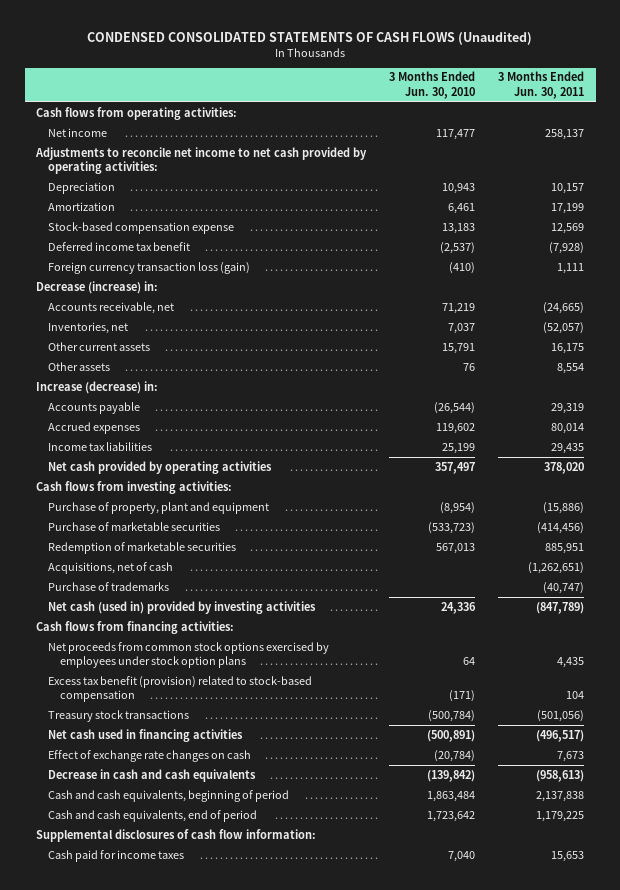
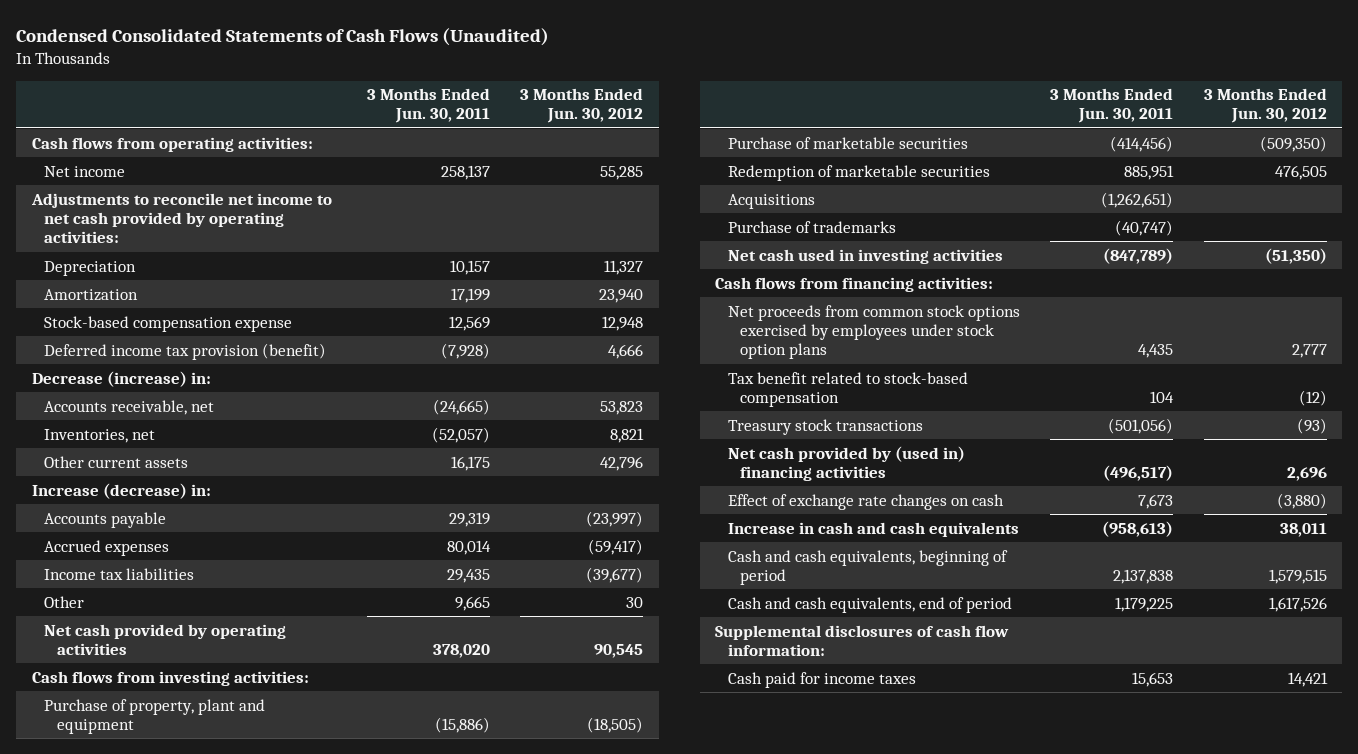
[87,31,533,45] CONDENSED CONSOLIDATED STATEMENTS OF CASH FLOWS (Unaudited) -> [16,27,550,46] Condensed Consolidated Statements of Cash Flows (Unaudited)
[389,71,476,99] 3 Months Ended Jun. 30, 2010 -> none
none -> [520,88,644,124] 3 Months Ended Jun. 30, 2012
[48,261,251,274] Foreign currency transaction loss (gain) -> none
[48,241,191,251] Deferred income tax benefit -> [44,342,327,360] Deferred income tax provision (benefit)
[48,361,111,371] Other assets -> none
none -> [44,595,85,608] Other
[48,561,174,574] Acquisitions, net of cash -> [727,193,815,209] Acquisitions
[48,600,317,614] Net cash (used in) provided by investing activities -> [727,248,1003,264] Net cash used in investing activities
[48,675,313,703] Excess tax benefit (provision) related to stock-based compensation -> [727,371,968,407] Tax benefit related to stock-based compensation
[48,728,244,742] Net cash used in financing activities -> [727,445,965,481] Net cash provided by (used in) financing activities
[48,768,257,782] Decrease in cash and cash equivalents -> [727,521,1019,537] Increase in cash and cash equivalents

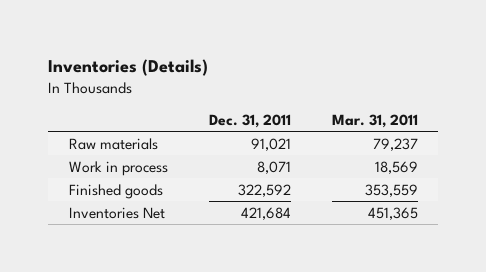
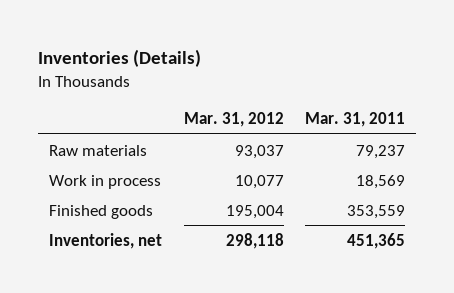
[208,113,291,128] Dec. 31, 2011 -> none
none -> [183,111,284,127] Mar. 31, 2012
[68,206,165,219] Inventories Net -> [48,232,162,249] Inventories, net

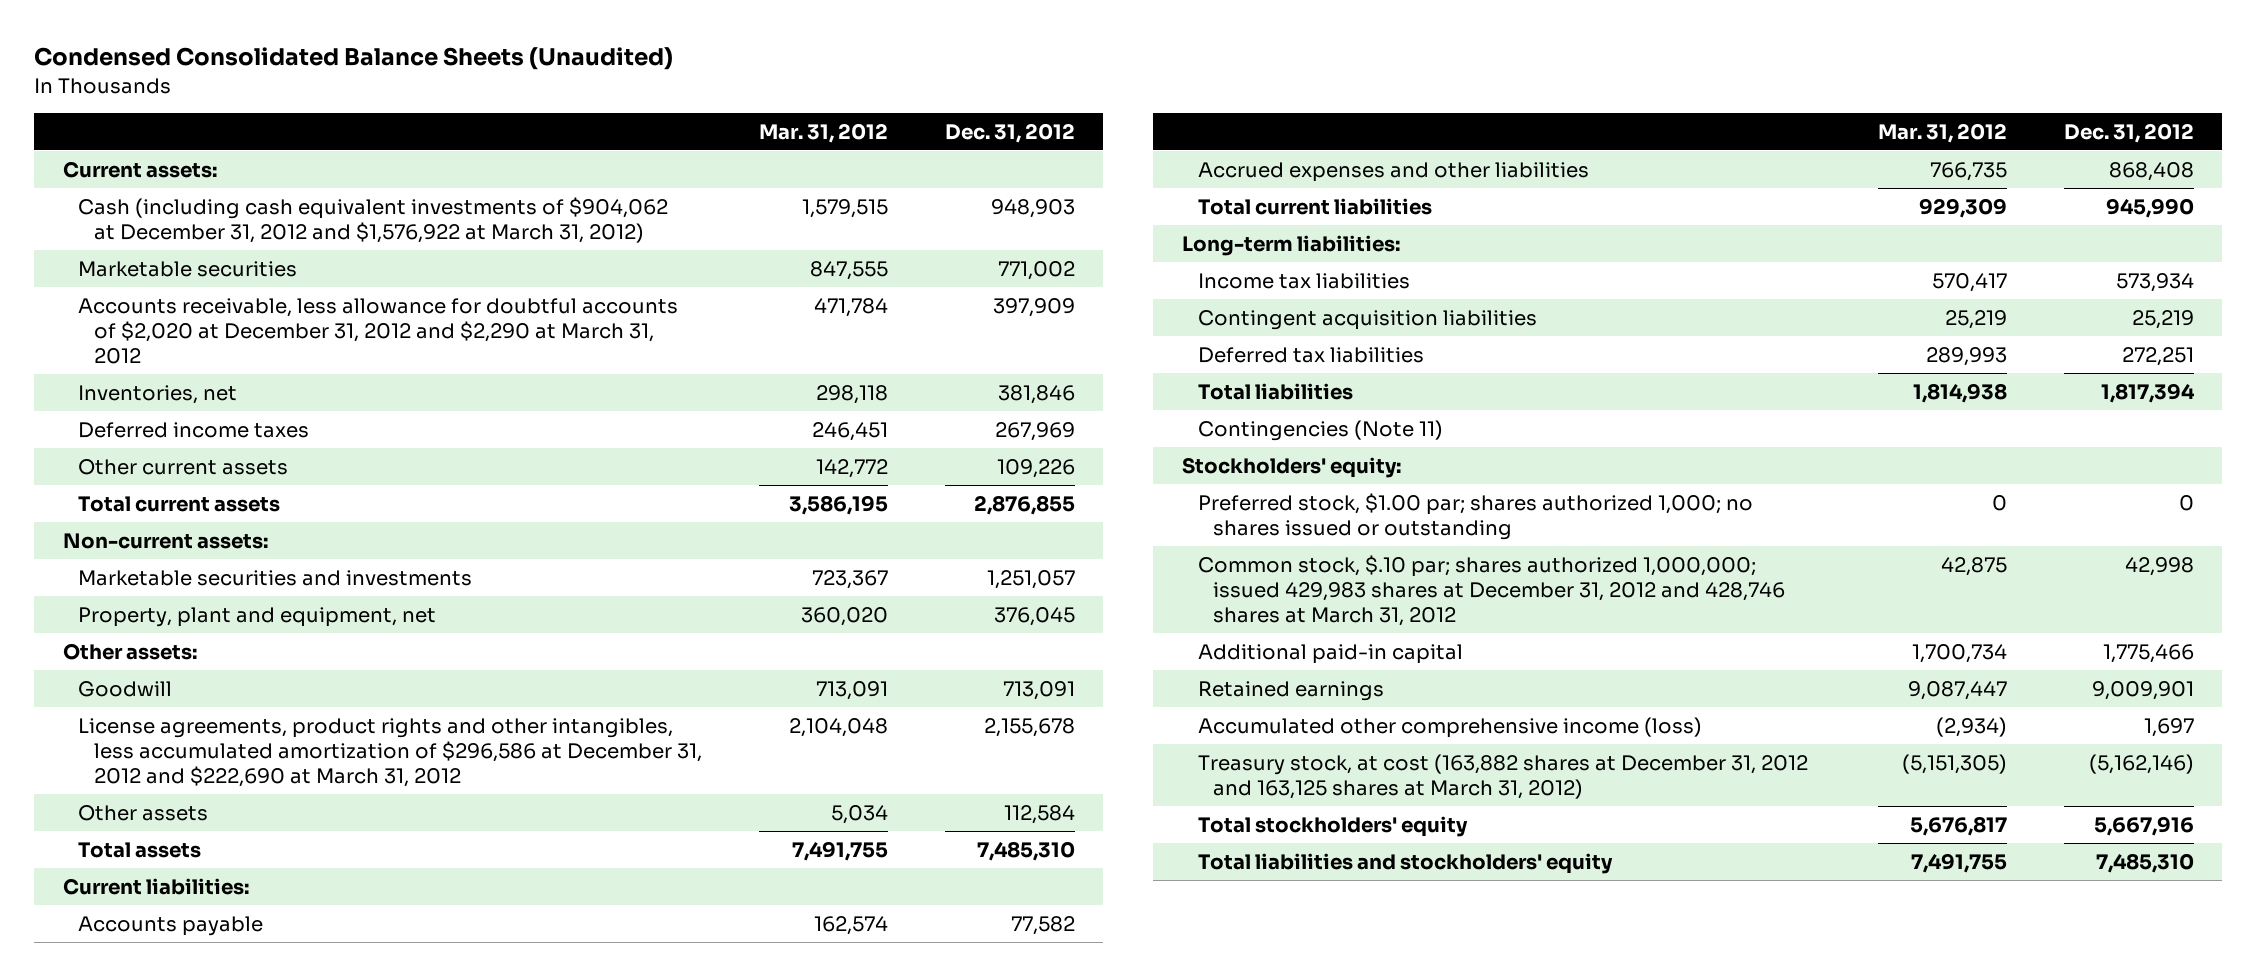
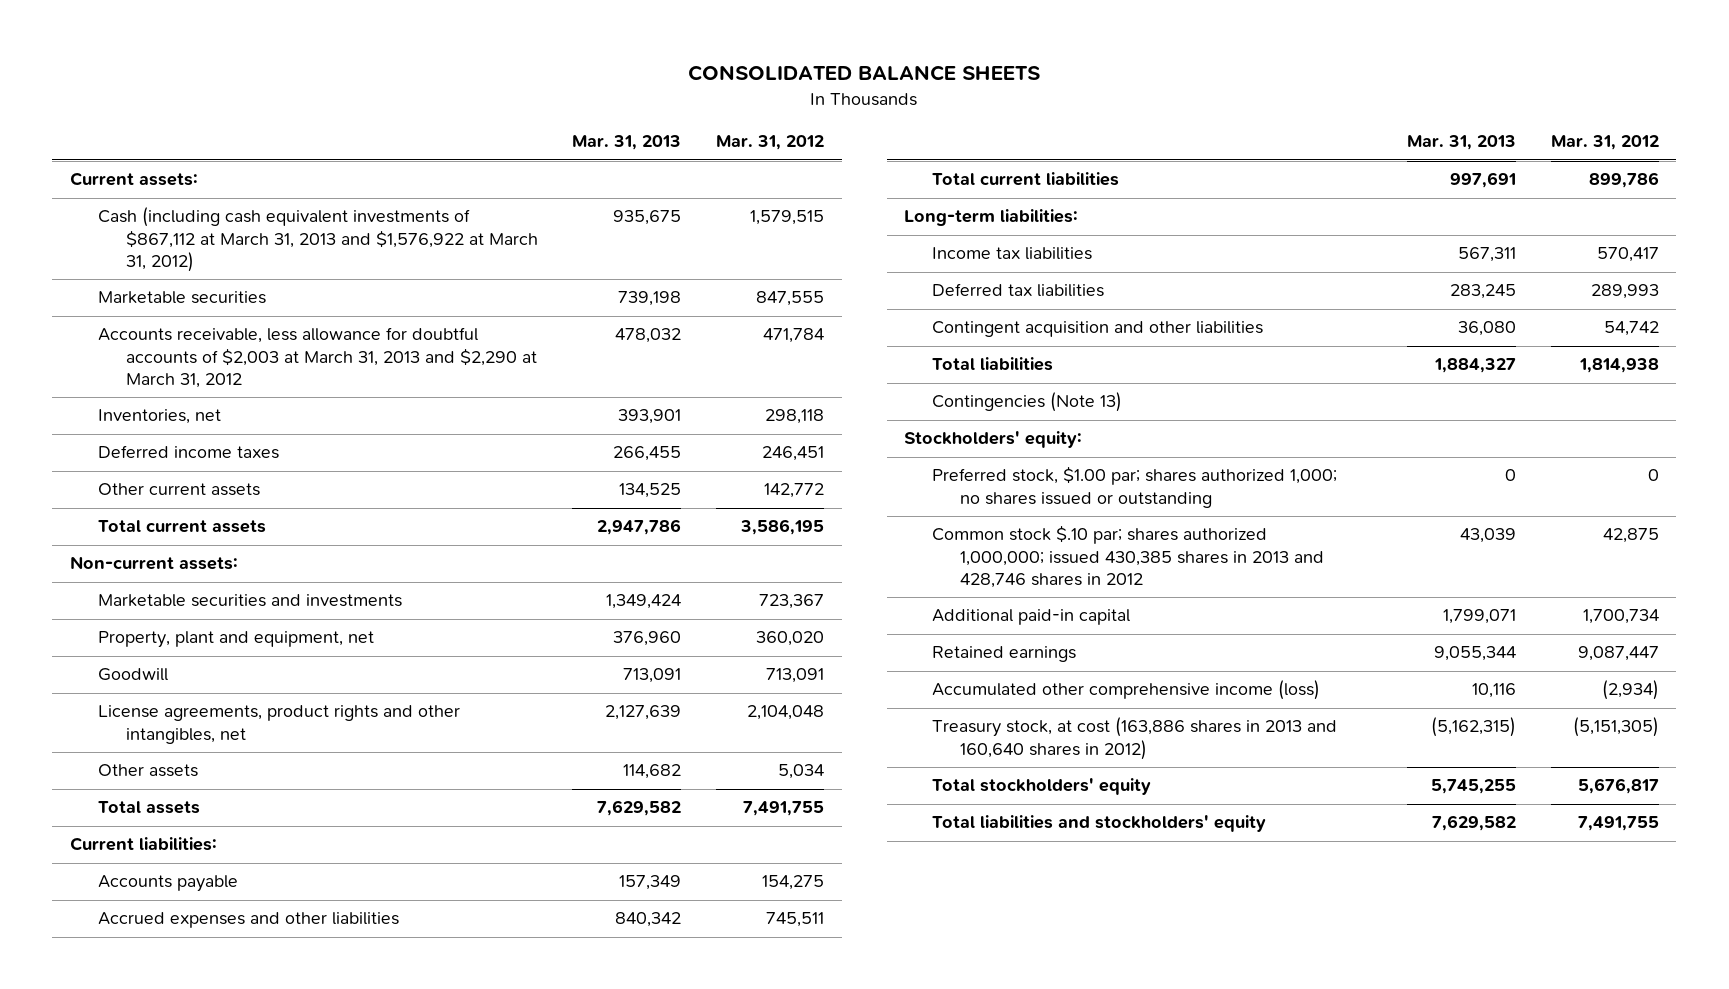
[34,47,674,71] Condensed Consolidated Balance Sheets (Unaudited) -> [688,65,1041,82] CONSOLIDATED BALANCE SHEETS
[944,122,1075,143] Dec. 31, 2012 -> none
none -> [572,135,682,151] Mar. 31, 2013
[78,196,669,243] Cash (including cash equivalent investments of $904,062 at December 31, 2012 and $1,576,922 at March 31, 2012) -> [97,207,538,273] Cash (including cash equivalent investments of $867,112 at March 31, 2013 and $1,576,922 at March 31, 2012)
[78,297,679,365] Accounts receivable, less allowance for doubtful accounts of $2,020 at December 31, 2012 and $2,290 at March 31, 2012 -> [97,327,537,389] Accounts receivable, less allowance for doubtful accounts of $2,003 at March 31, 2013 and $2,290 at March 31, 2012
[62,642,197,660] Other assets: -> none
[78,717,703,788] License agreements, product rights and other intangibles, less accumulated amortization of $296,586 at December 31, 2012 and $222,690 at March 31, 2012 -> [97,705,460,744] License agreements, product rights and other intangibles, net
[813,915,888,935] 162,574 -> [762,875,825,891] 154,275
[1930,161,2008,181] 766,735 -> [766,912,825,928] 745,511
[1919,197,2008,218] 929,309 -> [1588,172,1659,189] 899,786
[1197,309,1537,330] Contingent acquisition liabilities -> none
none -> [932,321,1264,338] Contingent acquisition and other liabilities
[1197,419,1443,441] Contingencies (Note 11) -> [932,392,1123,413] Contingencies (Note 13)
[1197,554,1786,627] Common stock, $.10 par; shares authorized 1,000,000; issued 429,983 shares at December 31, 2012 and 428,746 shares at March 31, 2012 -> [932,525,1325,589] Common stock $.10 par; shares authorized 1,000,000; issued 430,385 shares in 2013 and 428,746 shares in 2012
[1197,753,1808,799] Treasury stock, at cost (163,882 shares at December 31, 2012 and 163,125 shares at March 31, 2012) -> [932,717,1338,760] Treasury stock, at cost (163,886 shares in 2013 and 160,640 shares in 2012)

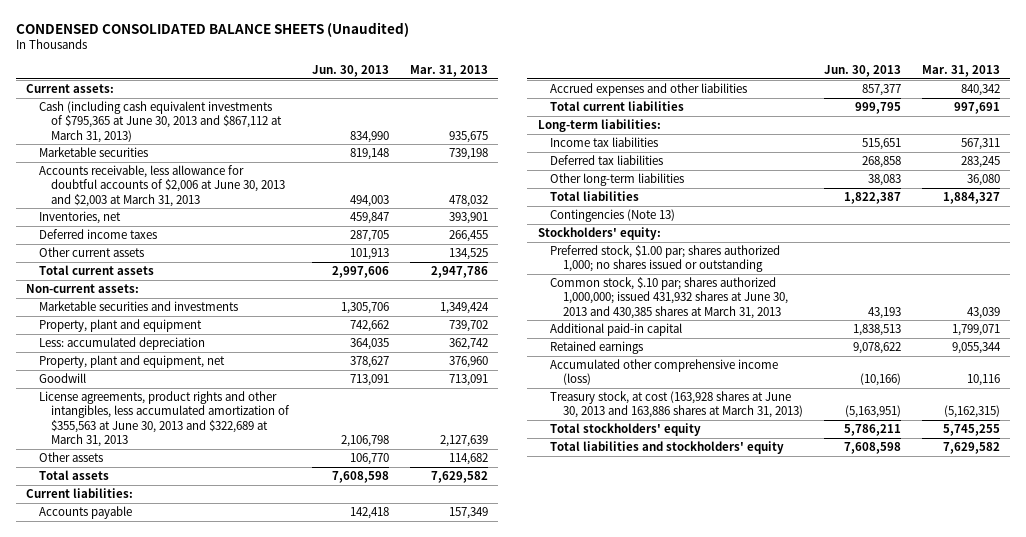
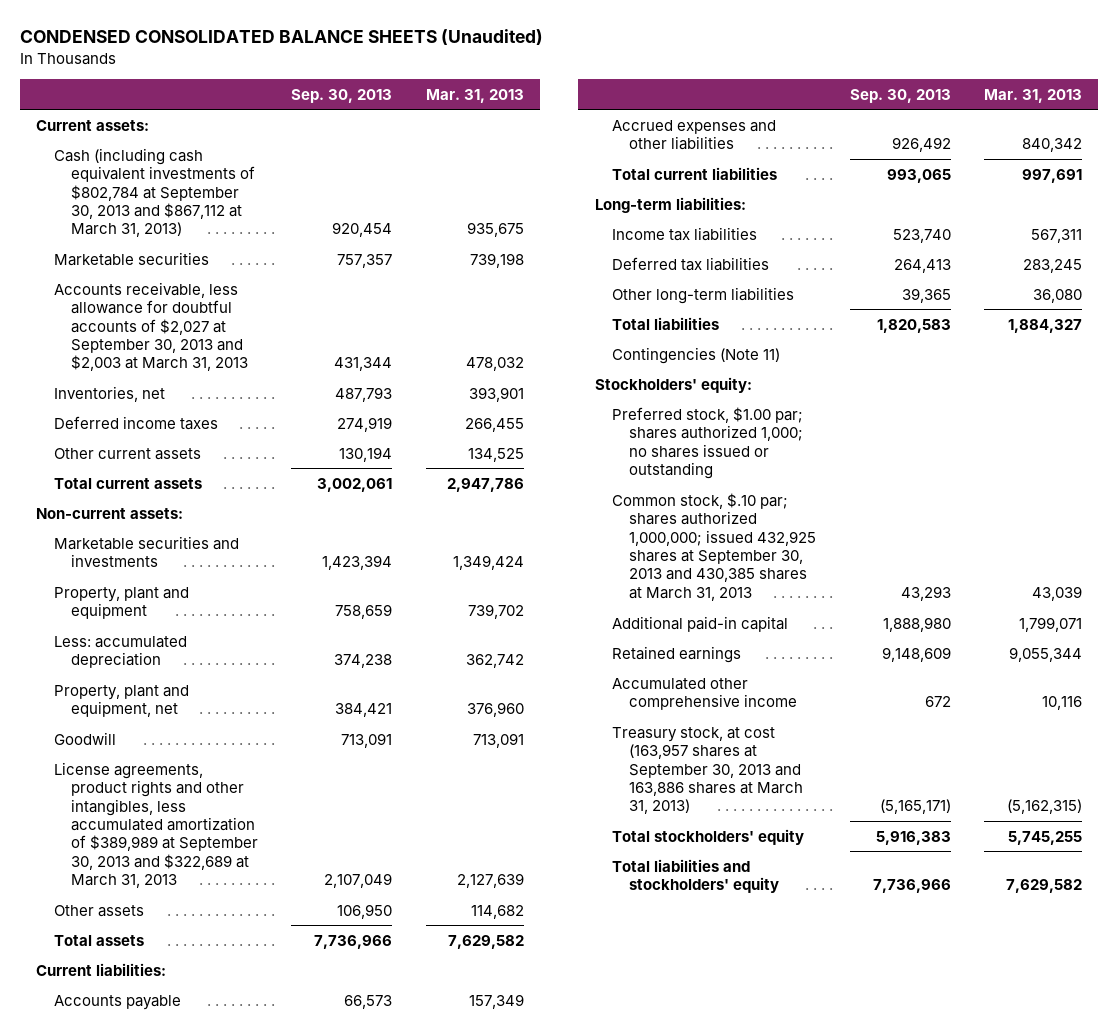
[312,64,390,77] Jun. 30, 2013 -> none
none -> [291,88,393,103] Sep. 30, 2013
[38,101,283,143] Cash (including cash equivalent investments of $795,365 at June 30, 2013 and $867,112 at March 31, 2013) -> [53,147,256,238] Cash (including cash equivalent investments of $802,784 at September 30, 2013 and $867,112 at March 31, 2013)
[38,165,286,207] Accounts receivable, less allowance for doubtful accounts of $2,006 at June 30, 2013 and $2,003 at March 31, 2013 -> [53,281,249,372] Accounts receivable, less allowance for doubtful accounts of $2,027 at September 30, 2013 and $2,003 at March 31, 2013
[38,391,291,448] License agreements, product rights and other intangibles, less accumulated amortization of $355,563 at June 30, 2013 and $322,689 at March 31, 2013 -> [53,761,259,889] License agreements, product rights and other intangibles, less accumulated amortization of $389,989 at September 30, 2013 and $322,689 at March 31, 2013
[550,209,676,223] Contingencies (Note 13) -> [611,346,780,364] Contingencies (Note 11)
[550,277,788,319] Common stock, $.10 par; shares authorized 1,000,000; issued 431,932 shares at June 30, 2013 and 430,385 shares at March 31, 2013 -> [611,492,817,601] Common stock, $.10 par; shares authorized 1,000,000; issued 432,925 shares at September 30, 2013 and 430,385 shares at March 31, 2013
[550,359,779,386] Accumulated other comprehensive income (loss) -> [611,677,798,711] Accumulated other comprehensive income
[550,391,803,419] Treasury stock, at cost (163,928 shares at June 30, 2013 and 163,886 shares at March 31, 2013) -> [611,726,804,815] Treasury stock, at cost (163,957 shares at September 30, 2013 and 163,886 shares at March 31, 2013)

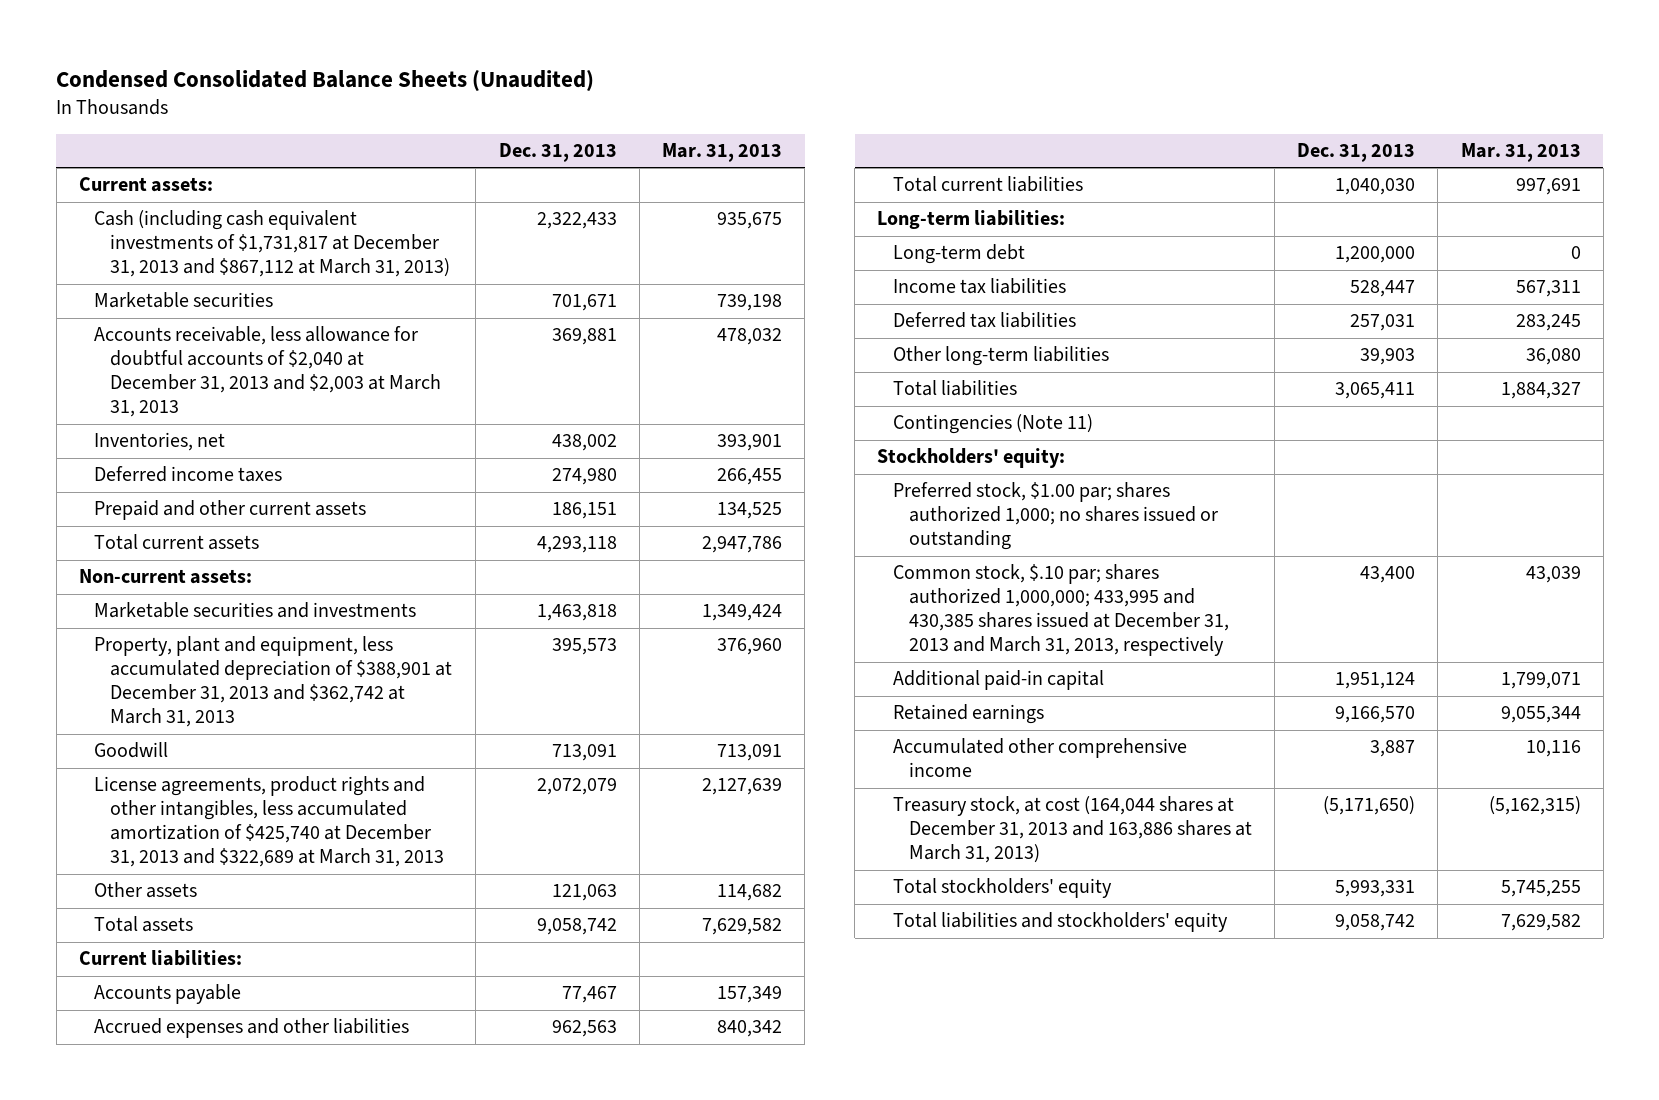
[19,29,543,46] CONDENSED CONSOLIDATED BALANCE SHEETS (Unaudited) -> [56,69,595,92] Condensed Consolidated Balance Sheets (Unaudited)
[291,88,393,103] Sep. 30, 2013 -> none
none -> [498,143,617,163] Dec. 31, 2013
[53,147,256,238] Cash (including cash equivalent investments of $802,784 at September 30, 2013 and $867,112 at March 31, 2013) -> [94,210,451,278] Cash (including cash equivalent investments of $1,731,817 at December 31, 2013 and $867,112 at March 31, 2013)
[53,281,249,372] Accounts receivable, less allowance for doubtful accounts of $2,027 at September 30, 2013 and $2,003 at March 31, 2013 -> [94,326,442,418] Accounts receivable, less allowance for doubtful accounts of $2,040 at December 31, 2013 and $2,003 at March 31, 2013
[53,447,201,460] Other current assets -> [94,500,367,521] Prepaid and other current assets
[53,586,189,620] Property, plant and equipment -> none
[53,635,187,669] Less: accumulated depreciation -> none
[53,684,189,718] Property, plant and equipment, net -> [94,636,453,728] Property, plant and equipment, less accumulated depreciation of $388,901 at December 31, 2013 and $362,742 at March 31, 2013
[53,761,259,889] License agreements, product rights and other intangibles, less accumulated amortization of $389,989 at September 30, 2013 and $322,689 at March 31, 2013 -> [94,776,445,868] License agreements, product rights and other intangibles, less accumulated amortization of $425,740 at December 31, 2013 and $322,689 at March 31, 2013
none -> [892,244,1025,265] Long-term debt
[611,492,817,601] Common stock, $.10 par; shares authorized 1,000,000; issued 432,925 shares at September 30, 2013 and 430,385 shares at March 31, 2013 -> [892,564,1229,657] Common stock, $.10 par; shares authorized 1,000,000; 433,995 and 430,385 shares issued at December 31, 2013 and March 31, 2013, respectively
[611,726,804,815] Treasury stock, at cost (163,957 shares at September 30, 2013 and 163,886 shares at March 31, 2013) -> [892,796,1252,864] Treasury stock, at cost (164,044 shares at December 31, 2013 and 163,886 shares at March 31, 2013)

